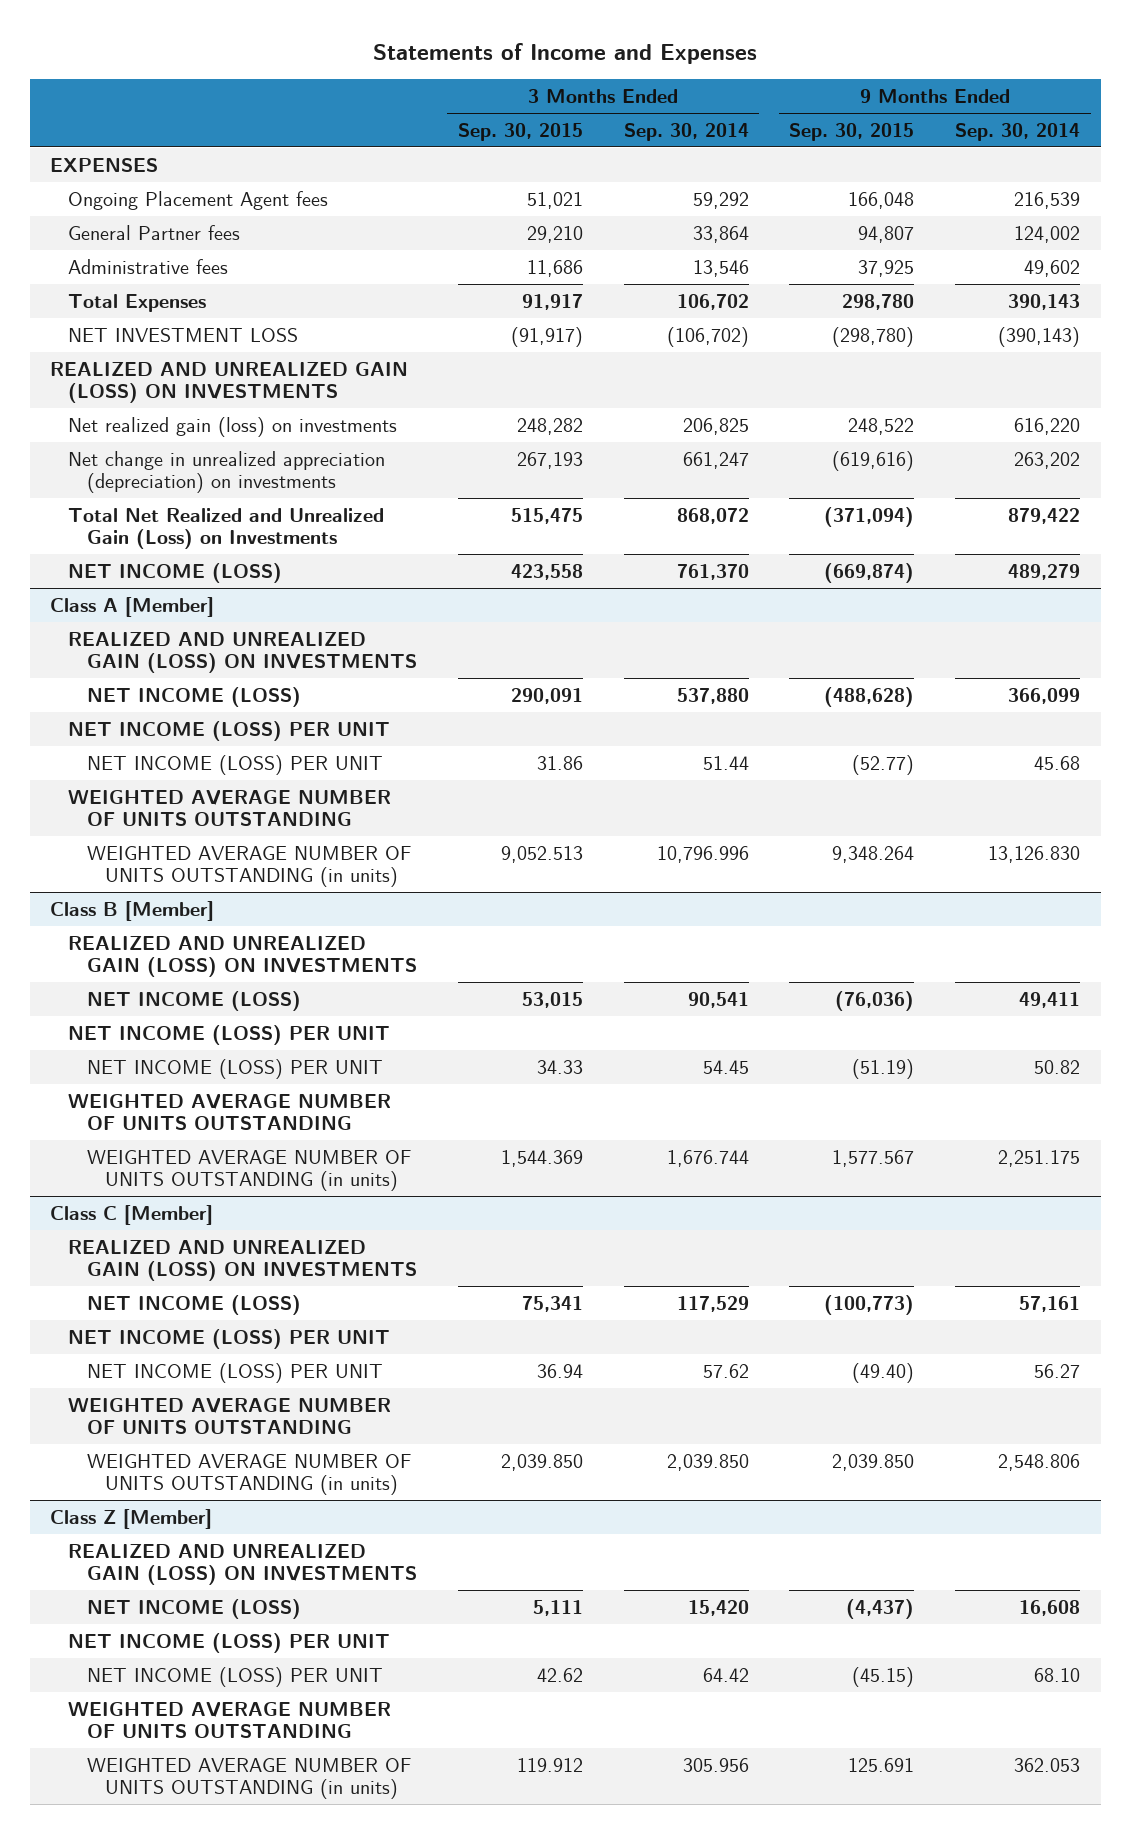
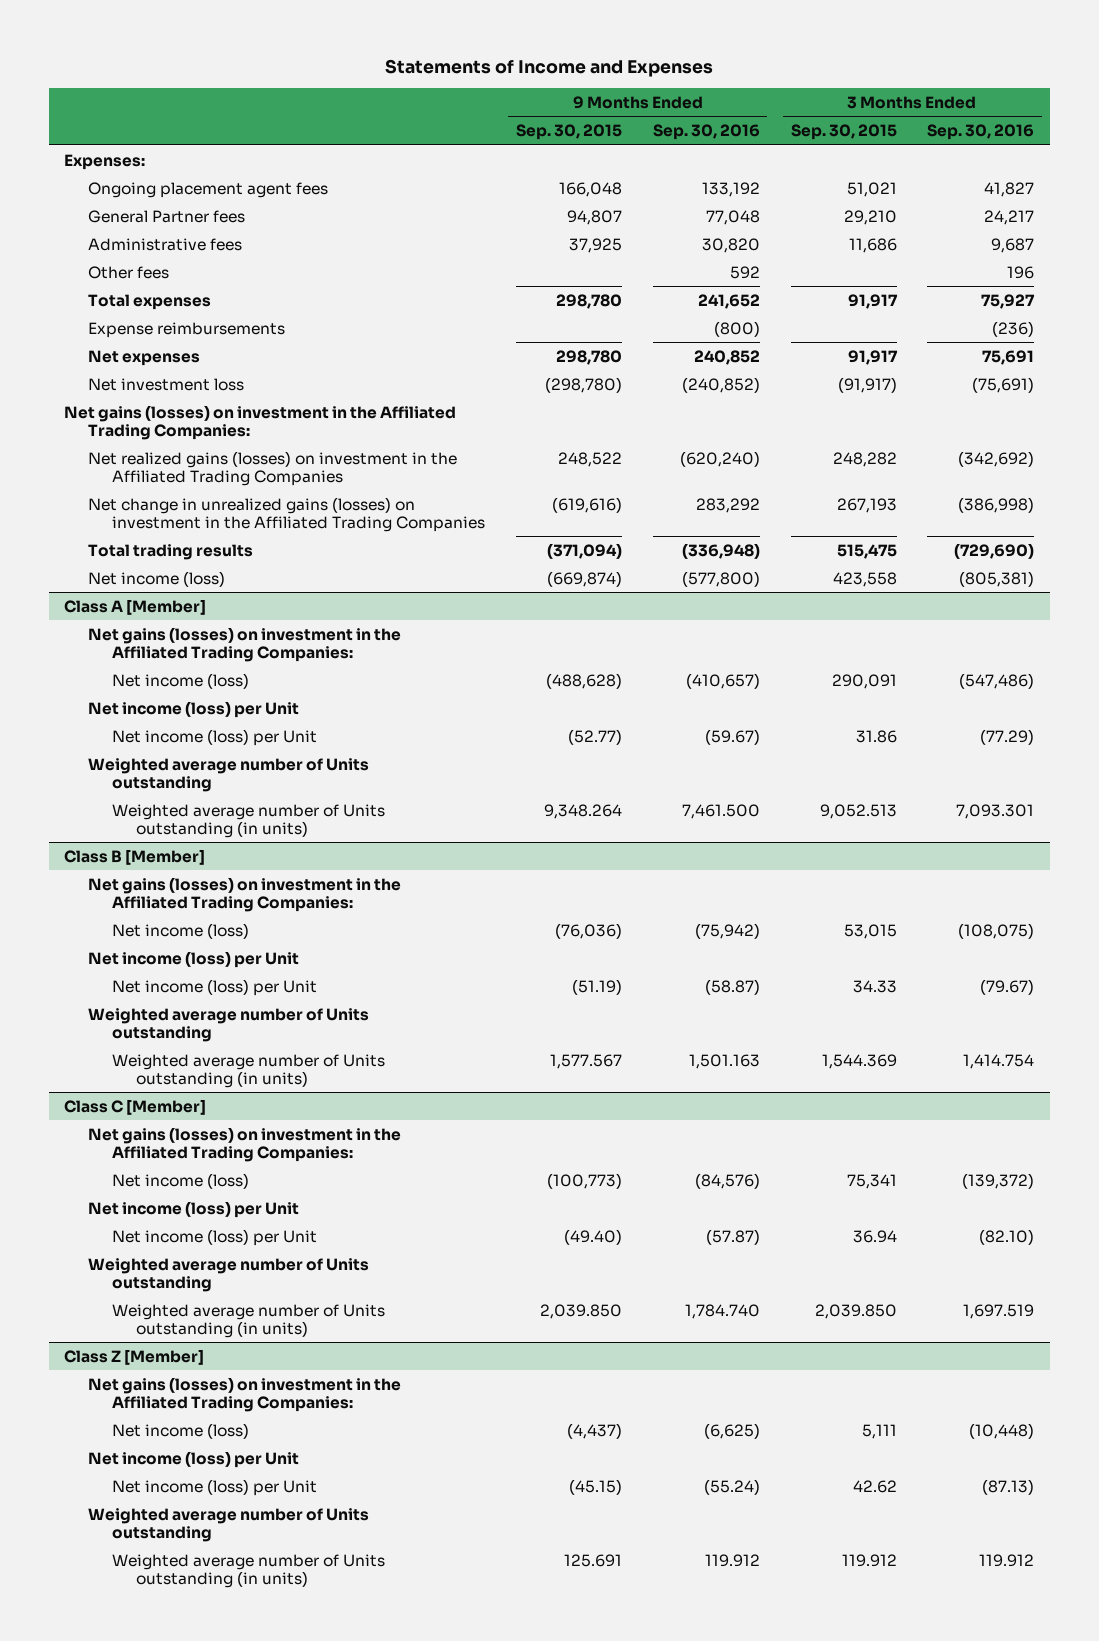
[623,122,749,141] Sep. 30, 2014 -> none
[955,122,1081,141] Sep. 30, 2014 -> none
none -> [652,124,760,141] Sep. 30, 2016
none -> [927,124,1035,141] Sep. 30, 2016
[50,156,159,172] EXPENSES -> [64,153,146,170] Expenses:
[68,190,329,210] Ongoing Placement Agent fees -> [88,181,329,198] Ongoing placement agent fees
[50,361,409,404] REALIZED AND UNREALIZED GAIN (LOSS) ON INVESTMENTS -> none
none -> [88,265,170,279] Other fees
[68,293,207,312] Total Expenses -> [88,293,212,310] Total expenses
none -> [88,321,286,338] Expense reimbursements
none -> [88,349,201,366] Net expenses
[68,327,299,342] NET INVESTMENT LOSS -> [88,377,245,391] Net investment loss
none -> [64,404,457,440] Net gains (losses) on investment in the Affiliated Trading Companies:
[68,416,398,437] Net realized gain (loss) on investments -> [88,450,458,486] Net realized gains (losses) on investment in the Affiliated Trading Companies
[68,450,386,494] Net change in unrealized appreciation (depreciation) on investments -> [88,496,486,532] Net change in unrealized gains (losses) on investment in the Affiliated Trading Companies
[68,507,385,550] Total Net Realized and Unrealized Gain (Loss) on Investments -> [88,543,254,560] Total trading results
[68,562,283,583] NET INCOME (LOSS) -> [88,570,226,587] Net income (loss)
[68,631,417,674] REALIZED AND UNREALIZED GAIN (LOSS) ON INVESTMENTS -> none
none -> [88,626,402,662] Net gains (losses) on investment in the Affiliated Trading Companies:
[86,686,301,707] NET INCOME (LOSS) -> [112,672,250,689] Net income (loss)
[68,720,391,741] NET INCOME (LOSS) PER UNIT -> [88,700,300,718] Net income (loss) per Unit
[86,754,383,775] NET INCOME (LOSS) PER UNIT -> [112,728,318,746] Net income (loss) per Unit
[68,789,392,827] WEIGHTED AVERAGE NUMBER OF UNITS OUTSTANDING -> [88,757,370,792] Weighted average number of Units outstanding
[86,845,411,888] WEIGHTED AVERAGE NUMBER OF UNITS OUTSTANDING (in units) -> [112,803,386,838] Weighted average number of Units outstanding (in units)
[68,935,417,978] REALIZED AND UNREALIZED GAIN (LOSS) ON INVESTMENTS -> none
none -> [88,876,402,912] Net gains (losses) on investment in the Affiliated Trading Companies:
[86,990,301,1011] NET INCOME (LOSS) -> [112,922,250,939] Net income (loss)
[68,1024,391,1045] NET INCOME (LOSS) PER UNIT -> [88,950,300,968] Net income (loss) per Unit
[86,1058,383,1079] NET INCOME (LOSS) PER UNIT -> [112,978,318,996] Net income (loss) per Unit
[68,1093,392,1131] WEIGHTED AVERAGE NUMBER OF UNITS OUTSTANDING -> [88,1007,370,1042] Weighted average number of Units outstanding
[86,1149,411,1192] WEIGHTED AVERAGE NUMBER OF UNITS OUTSTANDING (in units) -> [112,1053,386,1088] Weighted average number of Units outstanding (in units)
[68,1239,417,1282] REALIZED AND UNREALIZED GAIN (LOSS) ON INVESTMENTS -> none
none -> [88,1126,402,1162] Net gains (losses) on investment in the Affiliated Trading Companies:
[86,1294,301,1315] NET INCOME (LOSS) -> [112,1172,250,1189] Net income (loss)
[68,1328,391,1349] NET INCOME (LOSS) PER UNIT -> [88,1200,300,1218] Net income (loss) per Unit
[86,1362,383,1383] NET INCOME (LOSS) PER UNIT -> [112,1228,318,1246] Net income (loss) per Unit
[68,1397,392,1435] WEIGHTED AVERAGE NUMBER OF UNITS OUTSTANDING -> [88,1257,370,1292] Weighted average number of Units outstanding
[86,1453,411,1496] WEIGHTED AVERAGE NUMBER OF UNITS OUTSTANDING (in units) -> [112,1303,386,1338] Weighted average number of Units outstanding (in units)
[68,1543,417,1586] REALIZED AND UNREALIZED GAIN (LOSS) ON INVESTMENTS -> none
none -> [88,1376,402,1412] Net gains (losses) on investment in the Affiliated Trading Companies:
[86,1598,301,1619] NET INCOME (LOSS) -> [112,1422,250,1439] Net income (loss)
[68,1632,391,1653] NET INCOME (LOSS) PER UNIT -> [88,1450,300,1468] Net income (loss) per Unit
[86,1666,383,1687] NET INCOME (LOSS) PER UNIT -> [112,1478,318,1496] Net income (loss) per Unit
[68,1701,392,1739] WEIGHTED AVERAGE NUMBER OF UNITS OUTSTANDING -> [88,1507,370,1542] Weighted average number of Units outstanding
[86,1757,411,1800] WEIGHTED AVERAGE NUMBER OF UNITS OUTSTANDING (in units) -> [112,1553,386,1588] Weighted average number of Units outstanding (in units)

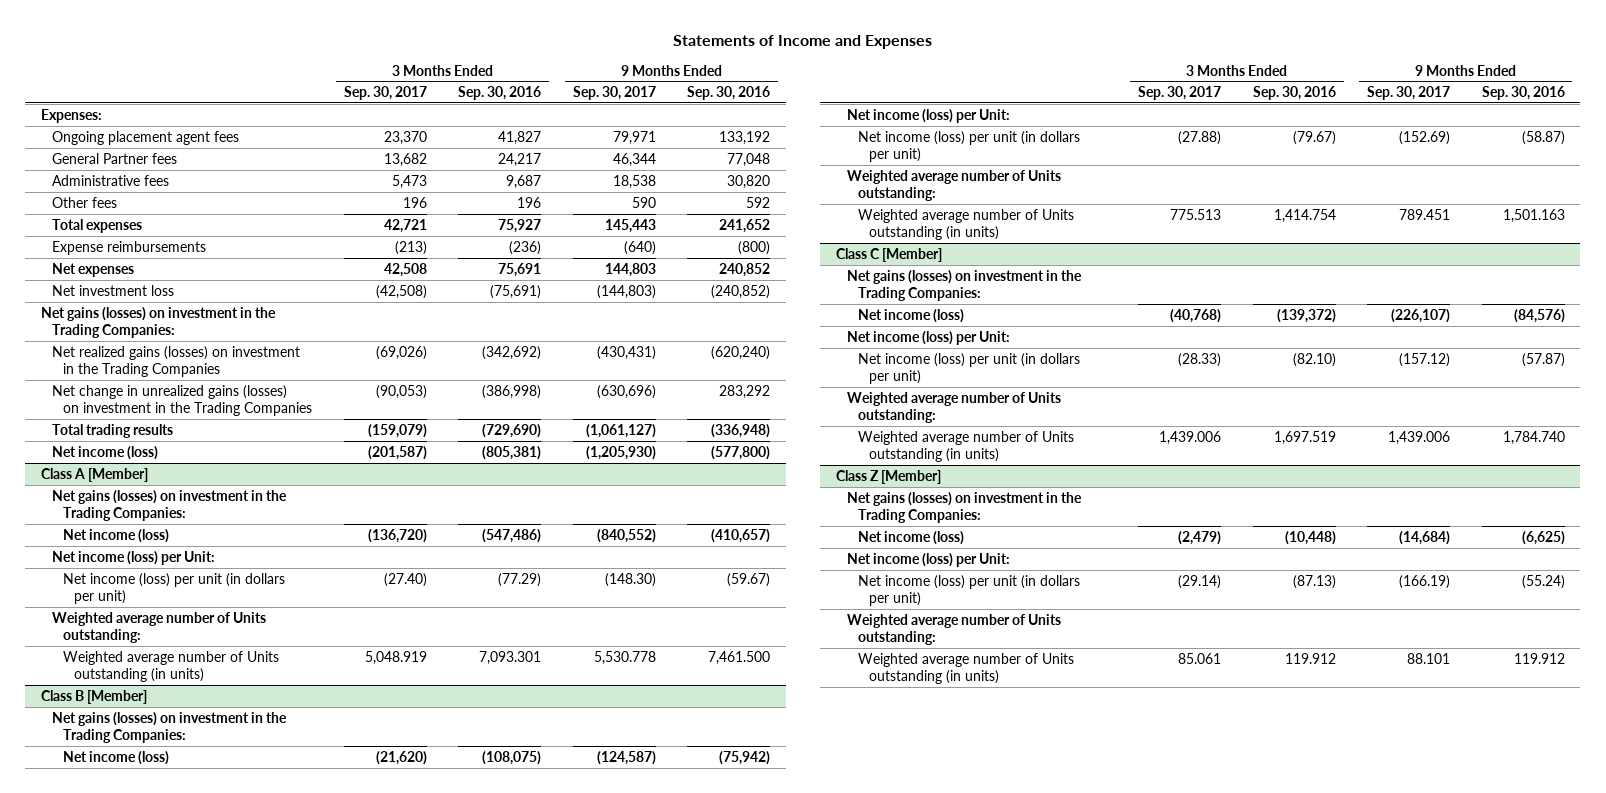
[515,124,622,141] Sep. 30, 2015 -> none
[790,124,897,141] Sep. 30, 2015 -> none
none -> [343,86,427,101] Sep. 30, 2017
none -> [572,86,656,101] Sep. 30, 2017
[64,404,457,440] Net gains (losses) on investment in the Affiliated Trading Companies: -> [41,306,277,338] Net gains (losses) on investment in the Trading Companies:
[88,450,458,486] Net realized gains (losses) on investment in the Affiliated Trading Companies -> [52,345,301,377] Net realized gains (losses) on investment in the Trading Companies
[88,496,486,532] Net change in unrealized gains (losses) on investment in the Affiliated Trading Companies -> [52,384,313,416] Net change in unrealized gains (losses) on investment in the Trading Companies
[88,626,402,662] Net gains (losses) on investment in the Affiliated Trading Companies: -> [52,489,288,521] Net gains (losses) on investment in the Trading Companies:
[88,700,300,718] Net income (loss) per Unit -> [52,550,216,565] Net income (loss) per Unit:
[112,728,318,746] Net income (loss) per Unit -> [63,572,286,604] Net income (loss) per unit (in dollars per unit)
[88,757,370,792] Weighted average number of Units outstanding -> [52,611,267,643] Weighted average number of Units outstanding:
[88,876,402,912] Net gains (losses) on investment in the Affiliated Trading Companies: -> [52,711,288,743] Net gains (losses) on investment in the Trading Companies:
[88,950,300,968] Net income (loss) per Unit -> [846,108,1010,123] Net income (loss) per Unit:
[112,978,318,996] Net income (loss) per Unit -> [857,130,1080,162] Net income (loss) per unit (in dollars per unit)
[88,1007,370,1042] Weighted average number of Units outstanding -> [846,169,1061,201] Weighted average number of Units outstanding:
[88,1126,402,1162] Net gains (losses) on investment in the Affiliated Trading Companies: -> [846,269,1082,301] Net gains (losses) on investment in the Trading Companies:
[88,1200,300,1218] Net income (loss) per Unit -> [846,330,1010,345] Net income (loss) per Unit:
[112,1228,318,1246] Net income (loss) per Unit -> [857,352,1080,384] Net income (loss) per unit (in dollars per unit)
[88,1257,370,1292] Weighted average number of Units outstanding -> [846,391,1061,423] Weighted average number of Units outstanding:
[88,1376,402,1412] Net gains (losses) on investment in the Affiliated Trading Companies: -> [846,491,1082,523] Net gains (losses) on investment in the Trading Companies:
[88,1450,300,1468] Net income (loss) per Unit -> [846,552,1010,567] Net income (loss) per Unit:
[112,1478,318,1496] Net income (loss) per Unit -> [857,574,1080,606] Net income (loss) per unit (in dollars per unit)
[88,1507,370,1542] Weighted average number of Units outstanding -> [846,613,1061,645] Weighted average number of Units outstanding:

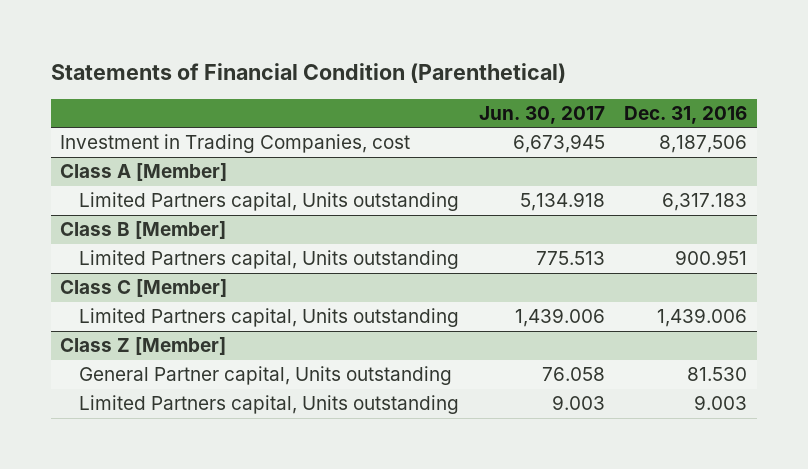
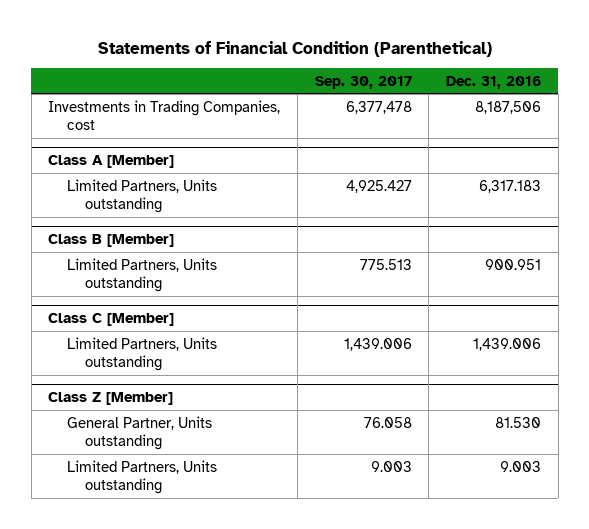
[478,106,605,125] Jun. 30, 2017 -> none
none -> [314,75,412,89] Sep. 30, 2017
[60,134,411,154] Investment in Trading Companies, cost -> [48,99,281,130] Investments in Trading Companies, cost
[79,192,460,212] Limited Partners capital, Units outstanding -> [66,178,217,213] Limited Partners, Units outstanding
[79,250,460,270] Limited Partners capital, Units outstanding -> [66,257,217,292] Limited Partners, Units outstanding
[79,308,460,328] Limited Partners capital, Units outstanding -> [66,336,217,371] Limited Partners, Units outstanding
[79,366,453,386] General Partner capital, Units outstanding -> [66,415,212,450] General Partner, Units outstanding
[79,395,460,415] Limited Partners capital, Units outstanding -> [66,459,217,494] Limited Partners, Units outstanding

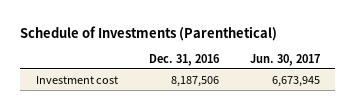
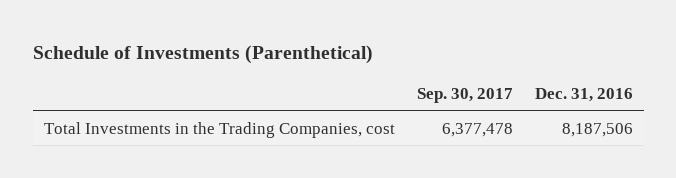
[249,53,320,66] Jun. 30, 2017 -> none
none -> [416,87,513,103] Sep. 30, 2017
[35,76,118,85] Investment cost -> [43,121,395,138] Total Investments in the Trading Companies, cost

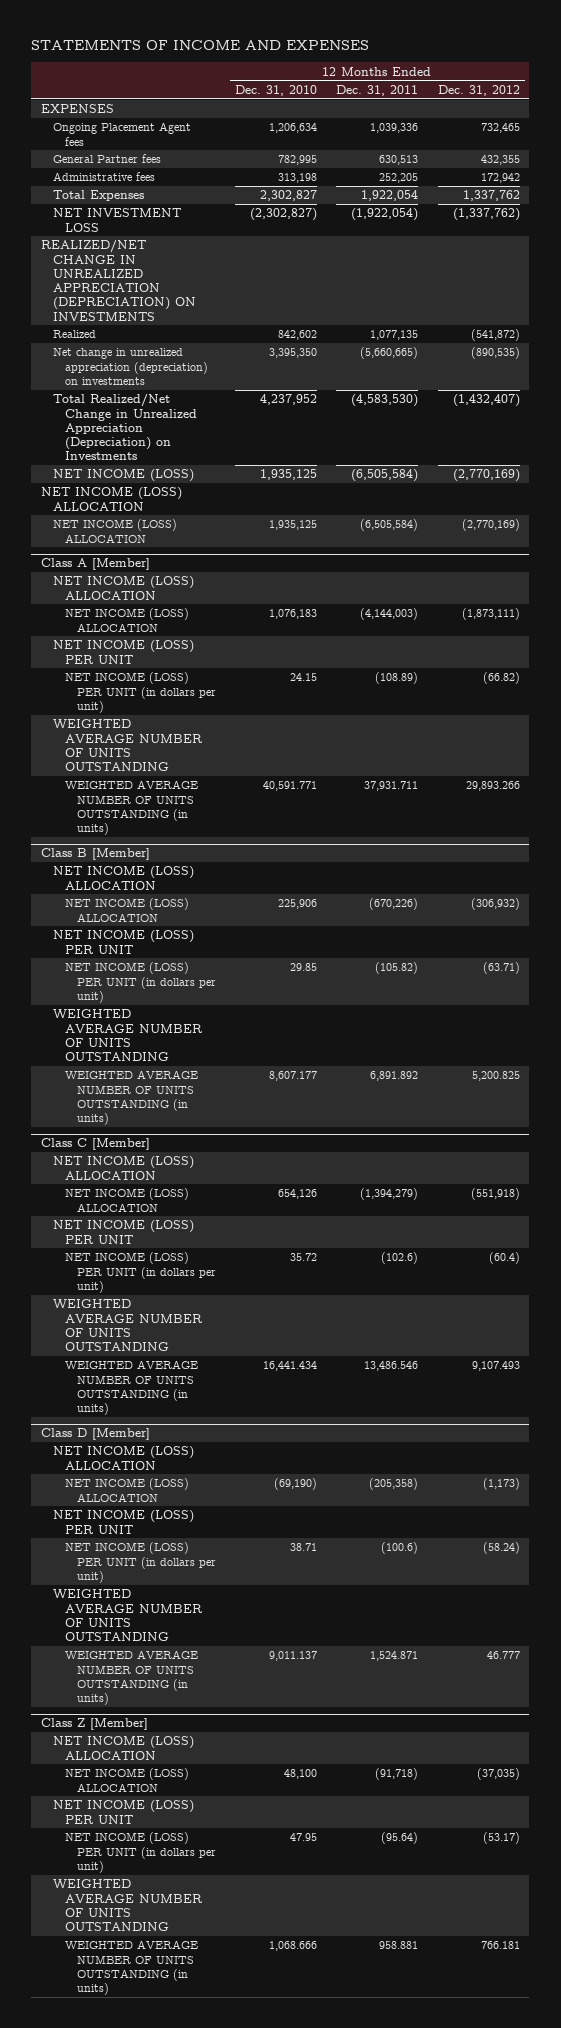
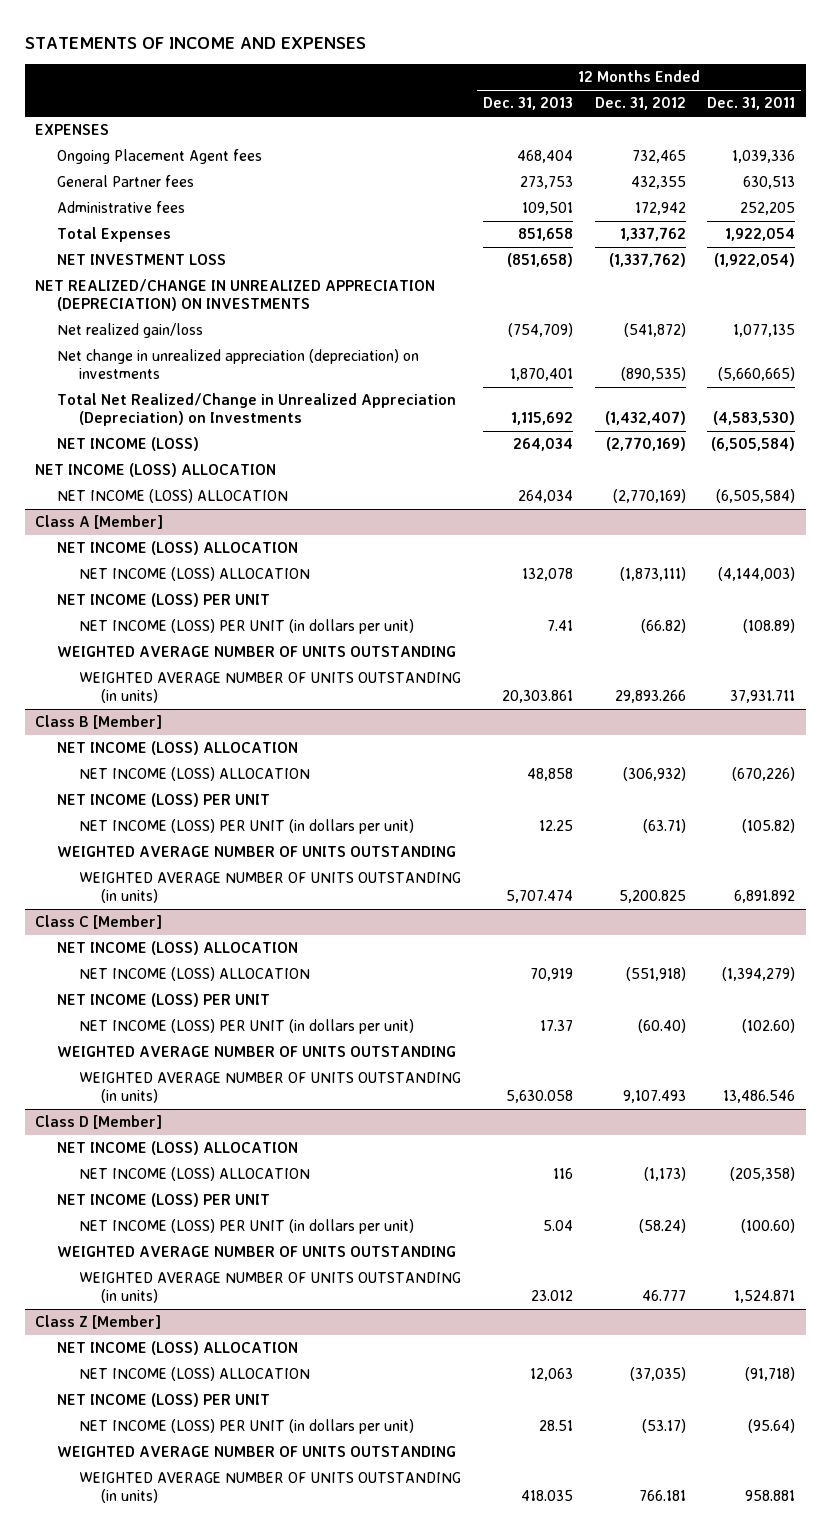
[234,84,317,96] Dec. 31, 2010 -> none
none -> [482,97,573,111] Dec. 31, 2013
[40,240,196,321] REALIZED/NET CHANGE IN UNREALIZED APPRECIATION (DEPRECIATION) ON INVESTMENTS -> [35,279,436,312] NET REALIZED/CHANGE IN UNREALIZED APPRECIATION (DEPRECIATION) ON INVESTMENTS
[52,330,96,339] Realized -> [57,323,204,339] Net realized gain/loss
[52,394,197,461] Total Realized/Net Change in Unrealized Appreciation (Depreciation) on Investments -> [57,393,457,427] Total Net Realized/Change in Unrealized Appreciation (Depreciation) on Investments
[381,1252,419,1265] (102.6) -> [742,1019,796,1034] (102.60)
[488,1252,520,1265] (60.4) -> [637,1019,686,1034] (60.40)
[381,1542,419,1555] (100.6) -> [741,1219,796,1234] (100.60)

